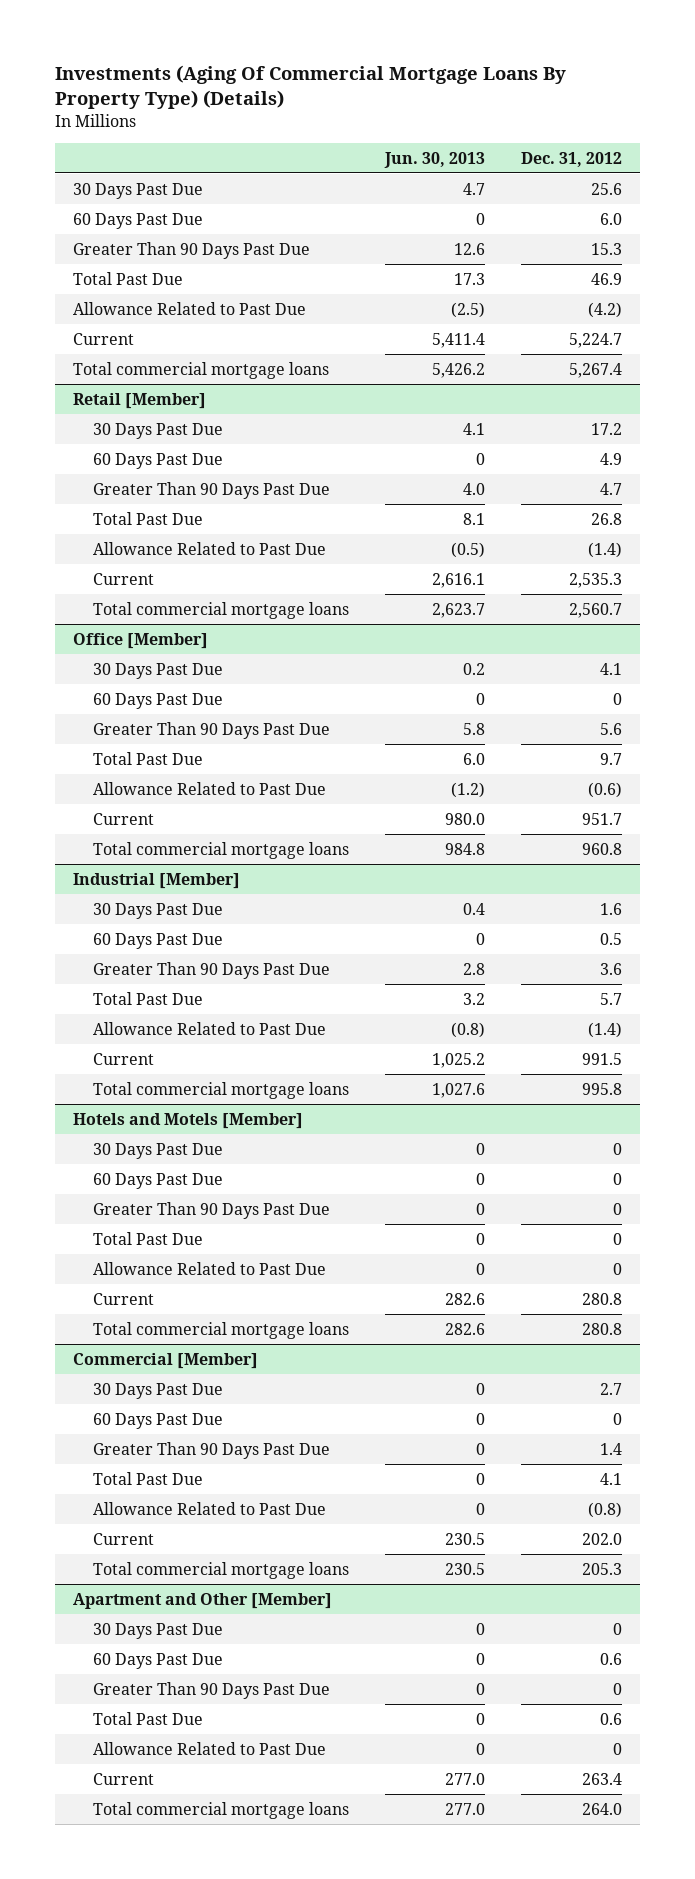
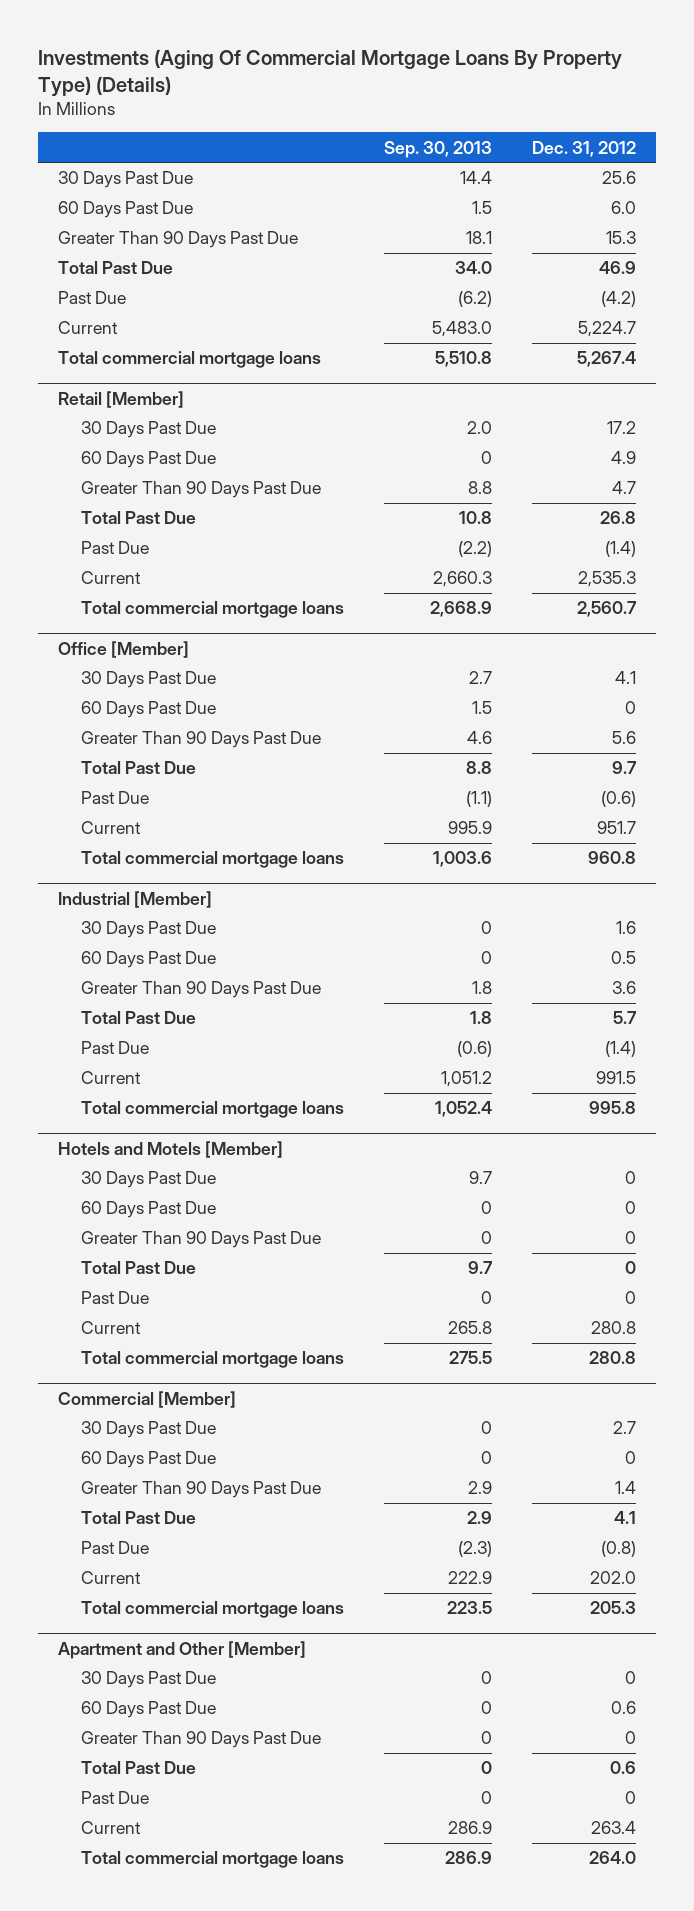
[384,151,486,168] Jun. 30, 2013 -> none
none -> [384,140,493,158] Sep. 30, 2013
[73,301,307,315] Allowance Related to Past Due -> [57,291,126,305] Past Due
[93,541,327,555] Allowance Related to Past Due -> [81,541,150,555] Past Due
[93,781,327,795] Allowance Related to Past Due -> [81,791,150,805] Past Due
[93,1021,327,1035] Allowance Related to Past Due -> [81,1041,150,1055] Past Due
[93,1261,327,1275] Allowance Related to Past Due -> [81,1291,150,1305] Past Due
[93,1501,327,1515] Allowance Related to Past Due -> [81,1541,150,1555] Past Due
[93,1741,327,1755] Allowance Related to Past Due -> [81,1791,150,1805] Past Due

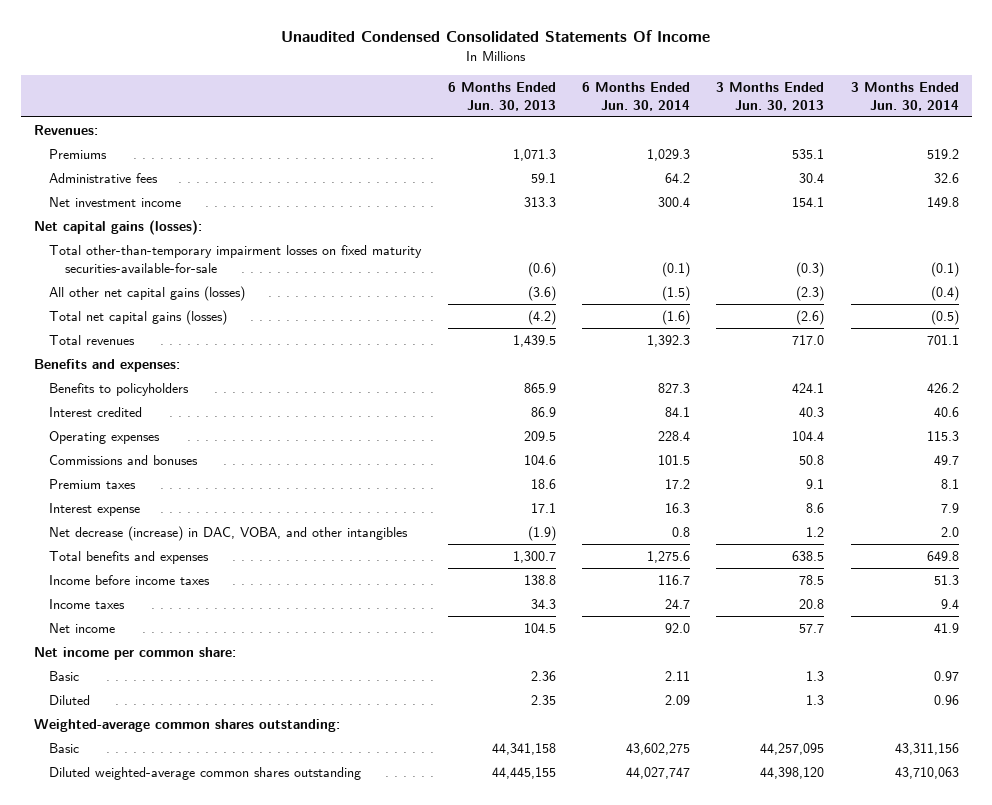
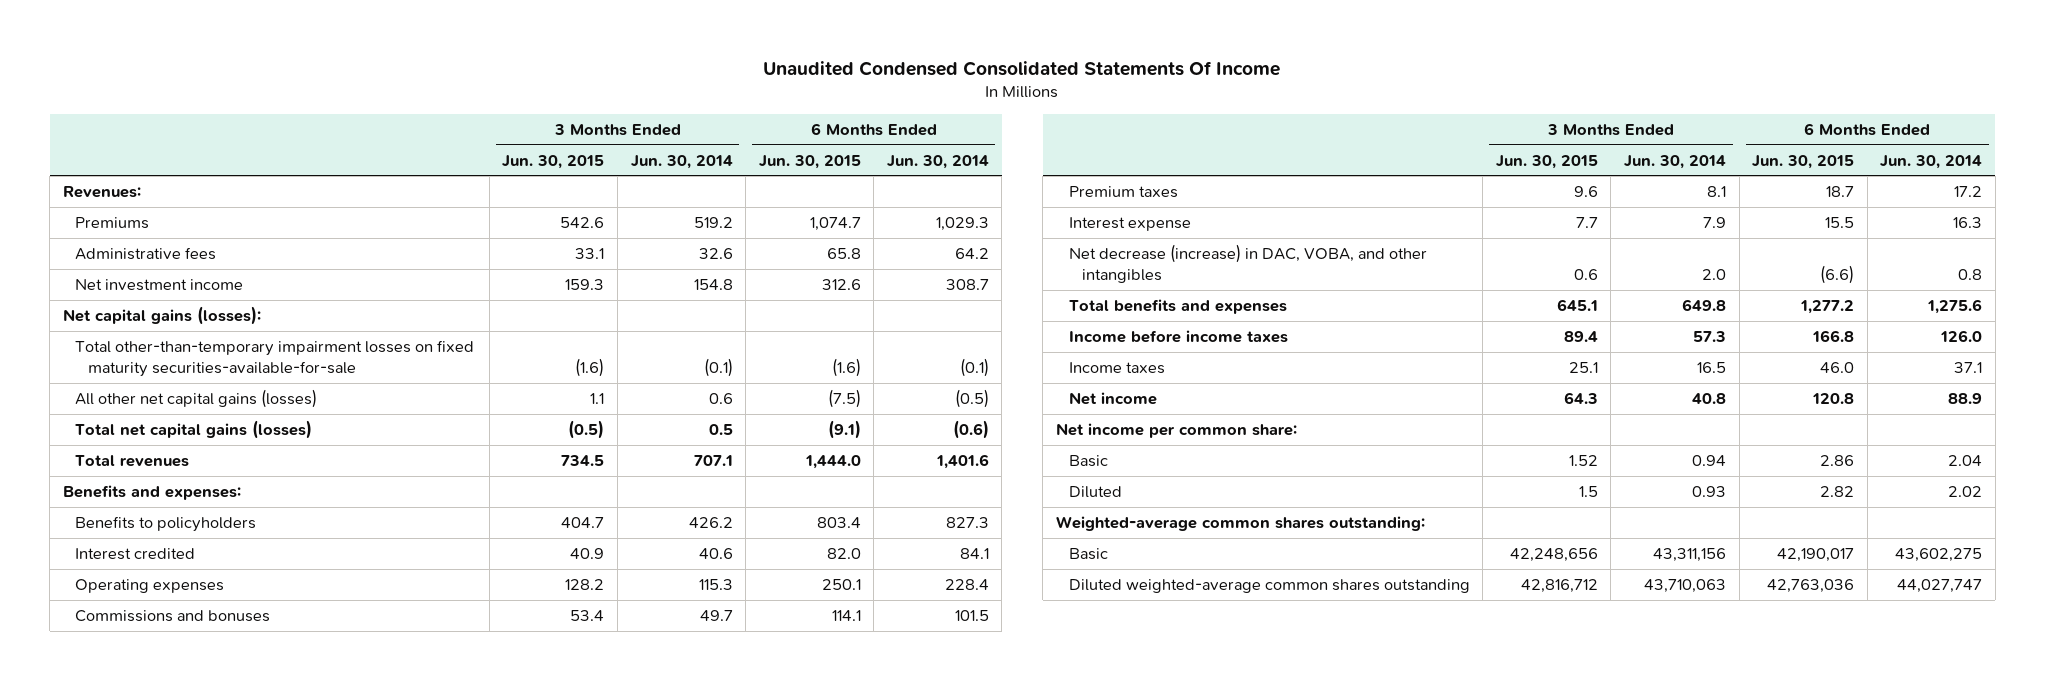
[447,81,556,111] 6 Months Ended Jun. 30, 2013 -> none
[716,81,825,111] 3 Months Ended Jun. 30, 2013 -> none
none -> [502,154,605,169] Jun. 30, 2015
none -> [758,154,861,169] Jun. 30, 2015
[657,196,690,207] 300.4 -> [945,278,989,290] 308.7
[926,196,959,207] 149.8 -> [693,278,733,290] 154.8
[661,285,690,301] (1.5) -> [954,388,989,408] (0.5)
[930,285,959,301] (0.4) -> [708,392,733,404] 0.6
[661,309,690,325] (1.6) -> [952,419,989,439] (0.6)
[930,309,959,325] (0.5) -> [708,423,733,435] 0.5
[646,334,690,347] 1,392.3 -> [935,453,989,469] 1,401.6
[926,334,959,345] 701.1 -> [693,454,733,466] 707.1
[657,574,690,585] 116.7 -> [1940,329,1983,342] 126.0
[933,574,959,585] 51.3 -> [1693,330,1727,342] 57.3
[664,598,690,609] 24.7 -> [1954,361,1983,373] 37.1
[940,598,959,609] 9.4 -> [1697,361,1727,373] 16.5
[664,622,690,633] 92.0 -> [1948,392,1983,404] 88.9
[933,622,959,633] 41.9 -> [1692,392,1727,404] 40.8
[664,670,690,681] 2.11 -> [1948,454,1983,466] 2.04
[933,670,959,681] 0.97 -> [1692,454,1727,466] 0.94
[664,694,690,705] 2.09 -> [1948,485,1983,497] 2.02
[933,694,959,705] 0.96 -> [1692,485,1727,497] 0.93

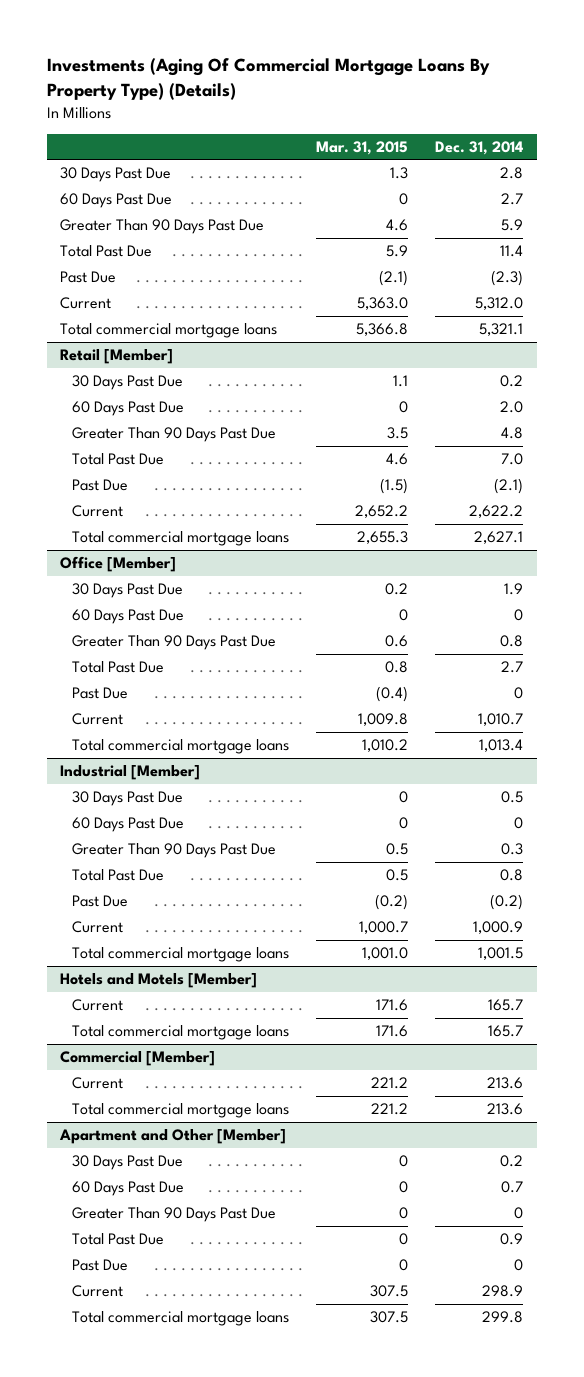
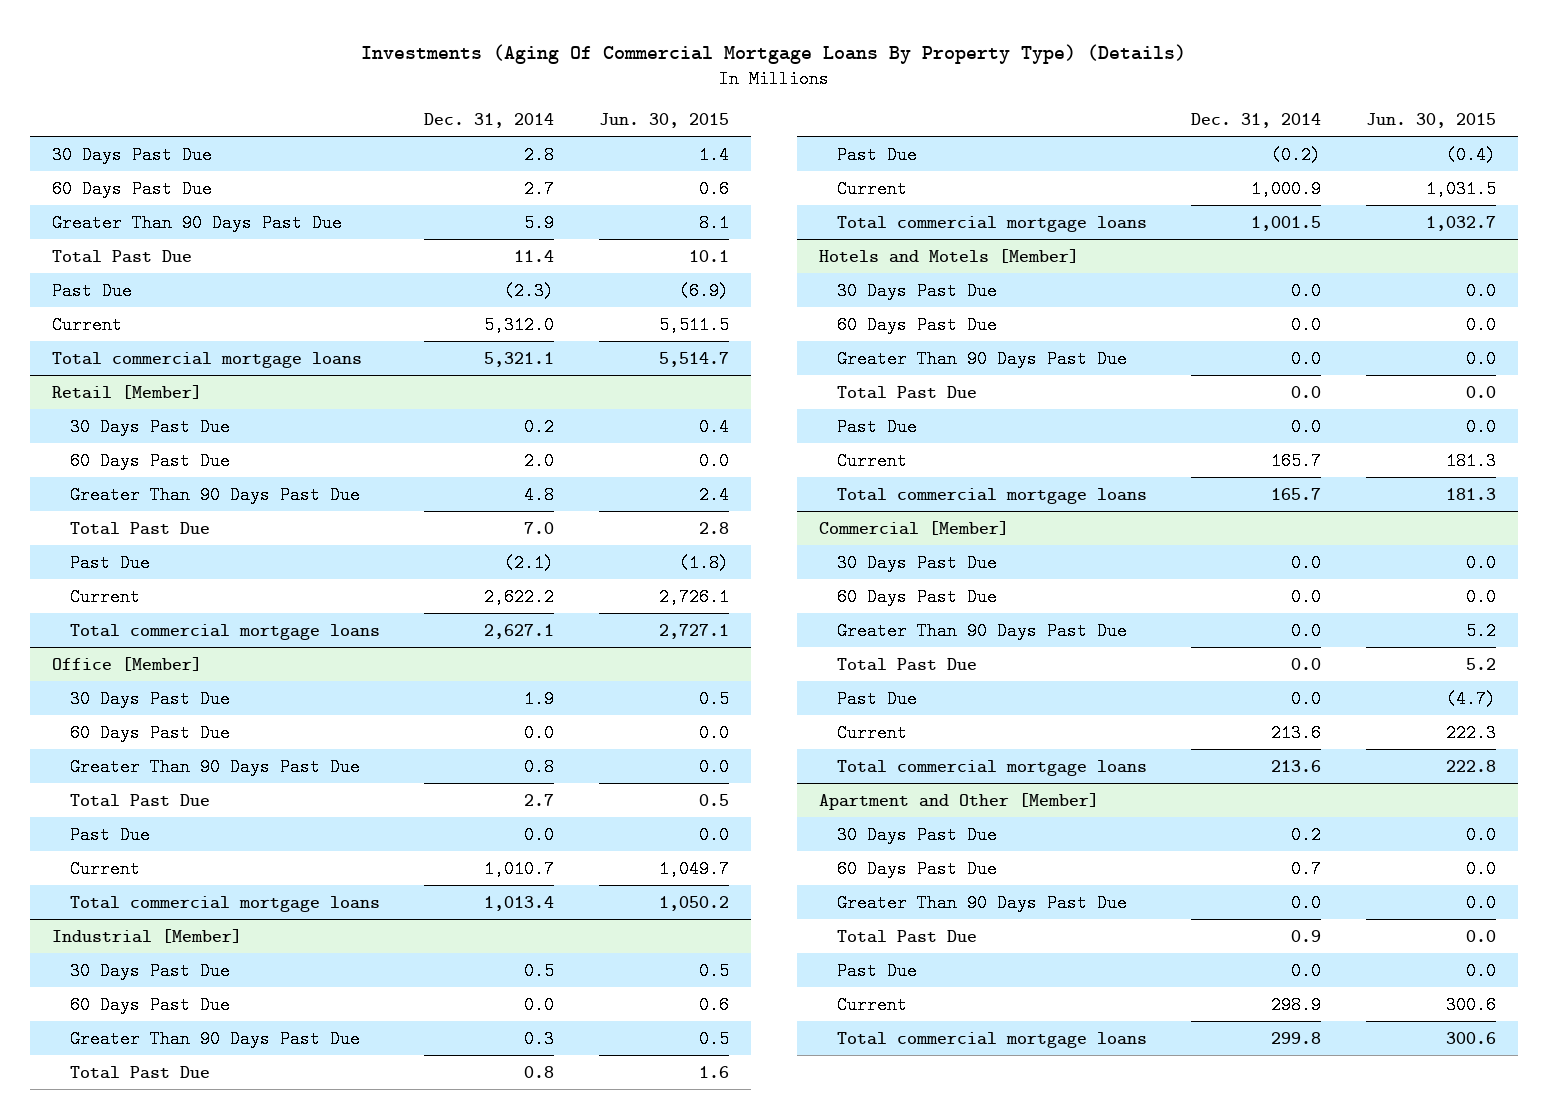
[316,140,409,155] Mar. 31, 2015 -> none
none -> [598,112,729,128] Jun. 30, 2015
[514,609,524,622] 0 -> [524,723,555,742] 0.0
[514,687,524,700] 0 -> [524,825,555,844] 0.0
[514,817,524,830] 0 -> [524,995,555,1014] 0.0
none -> [836,281,997,300] 30 Days Past Due
none -> [836,315,997,334] 60 Days Past Due
none -> [836,349,1127,368] Greater Than 90 Days Past Due
none -> [836,385,977,399] Total Past Due
none -> [836,417,917,436] Past Due
none -> [836,553,997,572] 30 Days Past Due
none -> [836,587,997,606] 60 Days Past Due
none -> [836,621,1127,640] Greater Than 90 Days Past Due
none -> [836,657,977,671] Total Past Due
none -> [836,689,917,708] Past Due
[514,1207,524,1220] 0 -> [1291,893,1322,912] 0.0
[514,1259,524,1272] 0 -> [1291,961,1322,980] 0.0

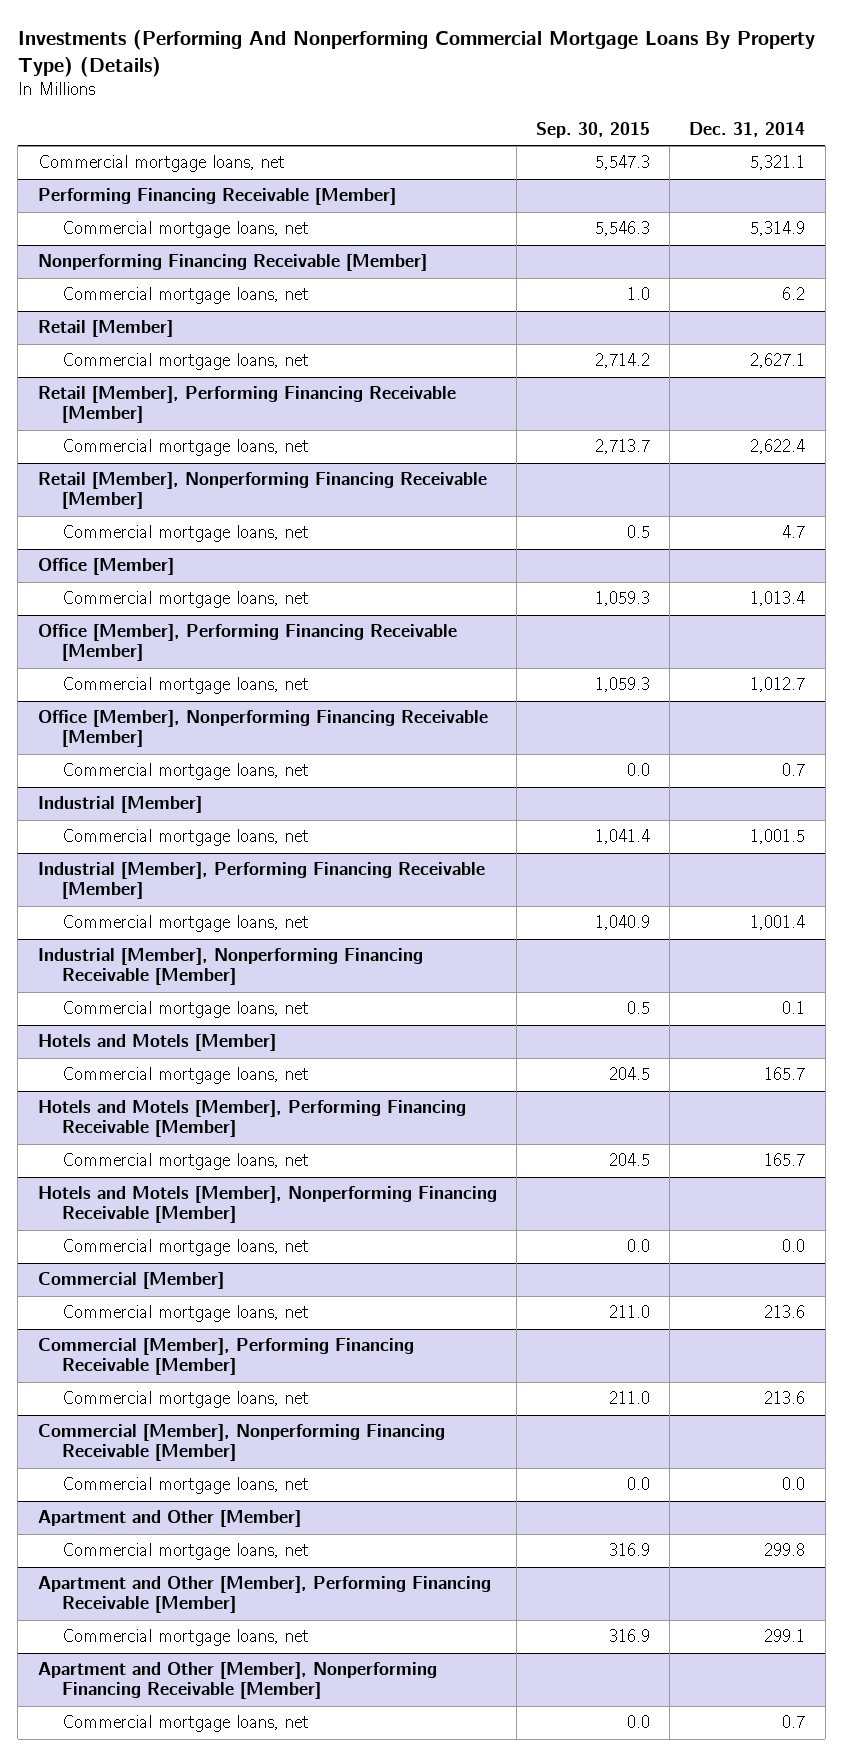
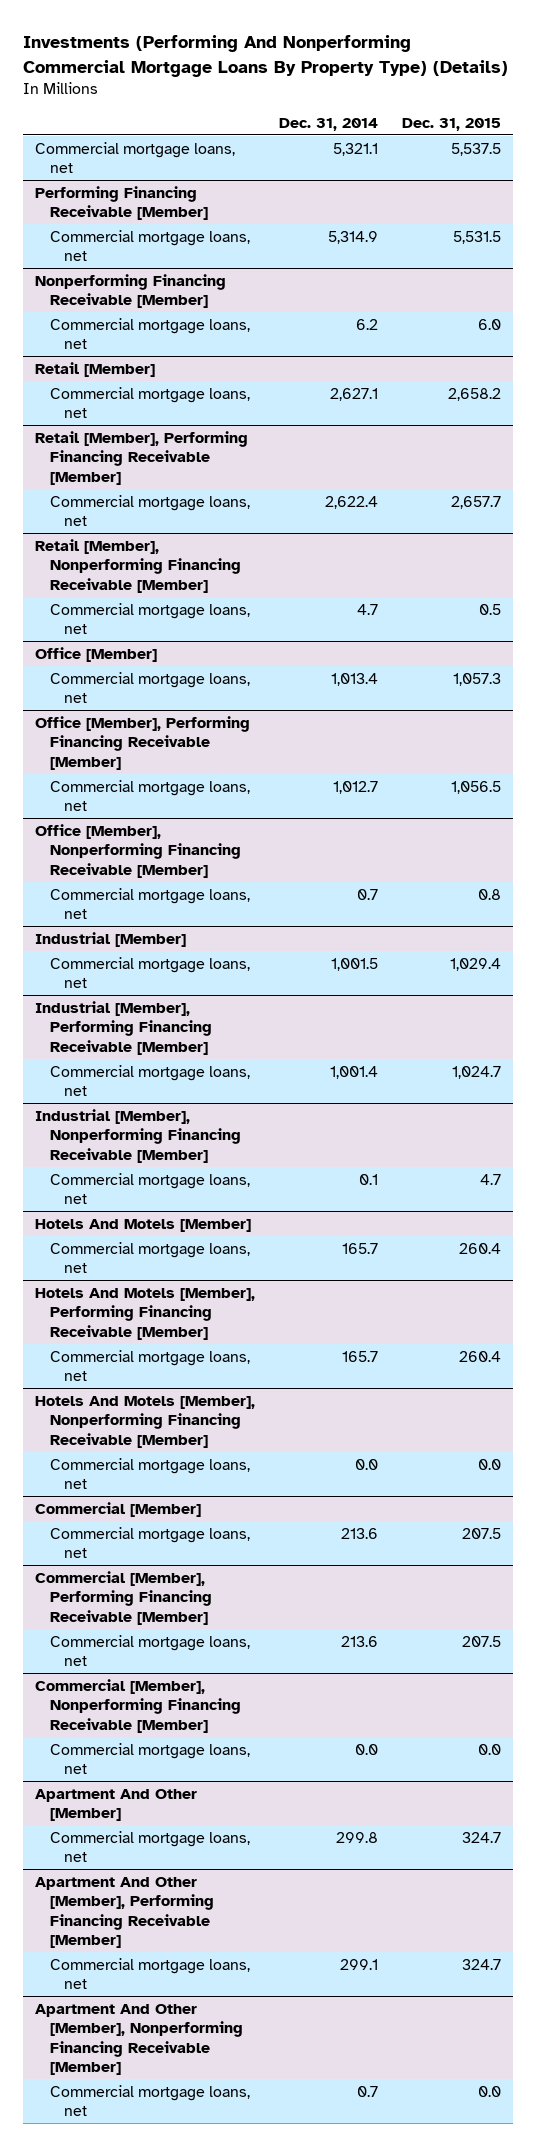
[535,121,650,138] Sep. 30, 2015 -> none
none -> [401,117,501,131] Dec. 31, 2015
[37,1034,276,1052] Hotels and Motels [Member] -> [35,1218,252,1232] Hotels And Motels [Member]
[37,1100,466,1138] Hotels and Motels [Member], Performing Financing Receivable [Member] -> [35,1287,256,1340] Hotels And Motels [Member], Performing Financing Receivable [Member]
[37,1186,497,1224] Hotels and Motels [Member], Nonperforming Financing Receivable [Member] -> [35,1395,256,1448] Hotels And Motels [Member], Nonperforming Financing Receivable [Member]
[37,1510,301,1528] Apartment and Other [Member] -> [35,1788,198,1822] Apartment And Other [Member]
[37,1576,491,1614] Apartment and Other [Member], Performing Financing Receivable [Member] -> [35,1876,214,1949] Apartment And Other [Member], Performing Financing Receivable [Member]
[37,1662,437,1700] Apartment and Other [Member], Nonperforming Financing Receivable [Member] -> [35,2003,243,2076] Apartment And Other [Member], Nonperforming Financing Receivable [Member]

